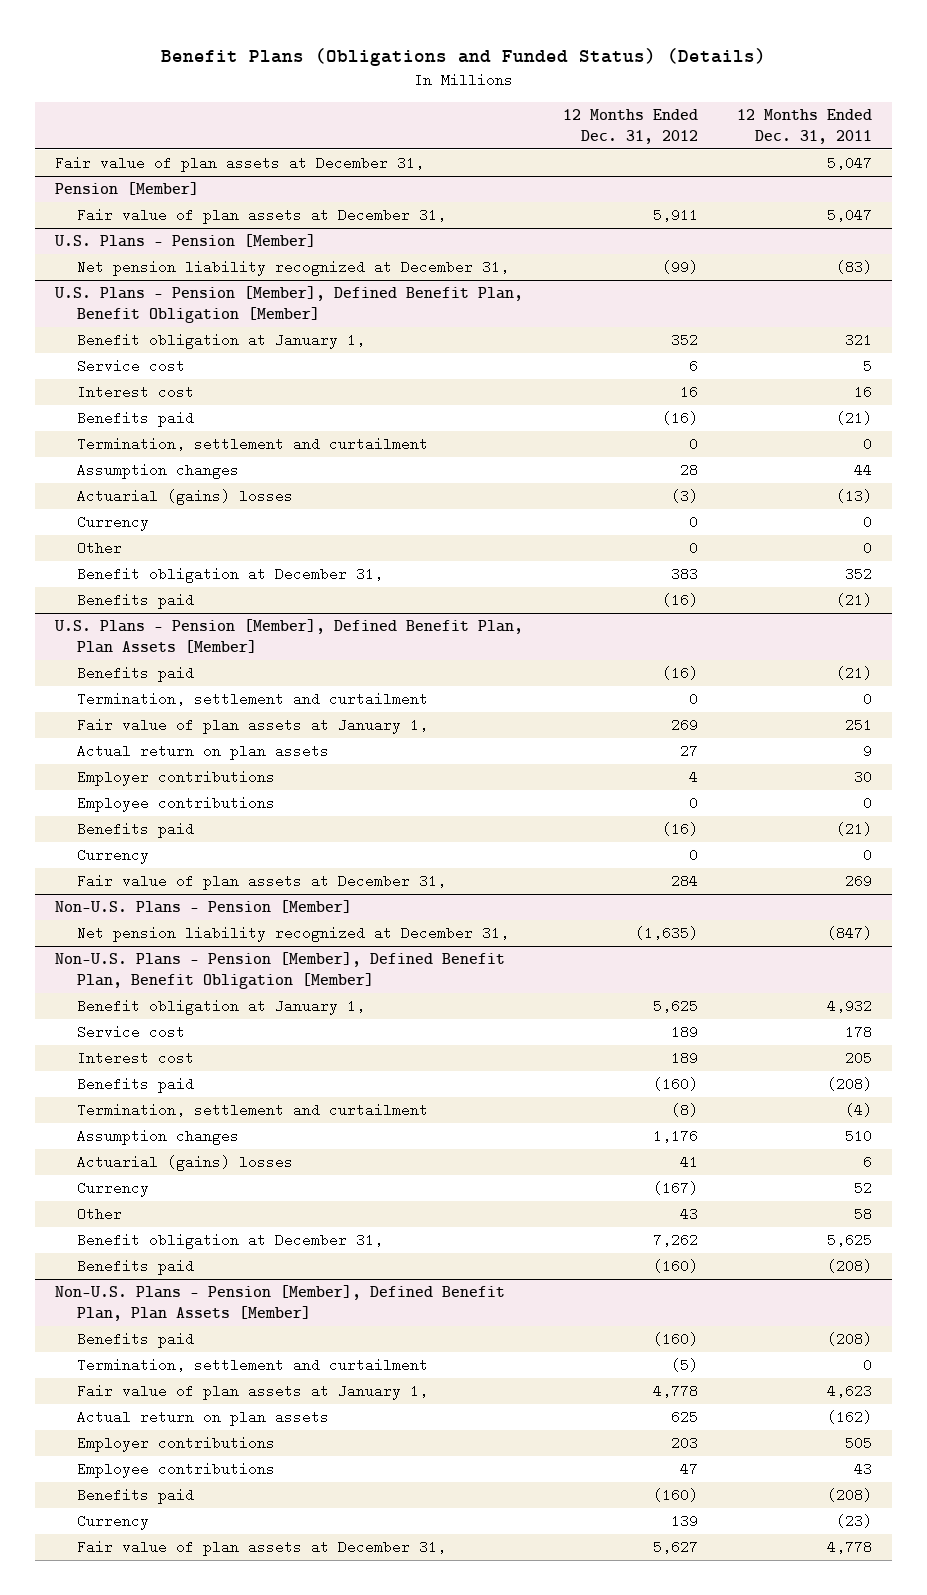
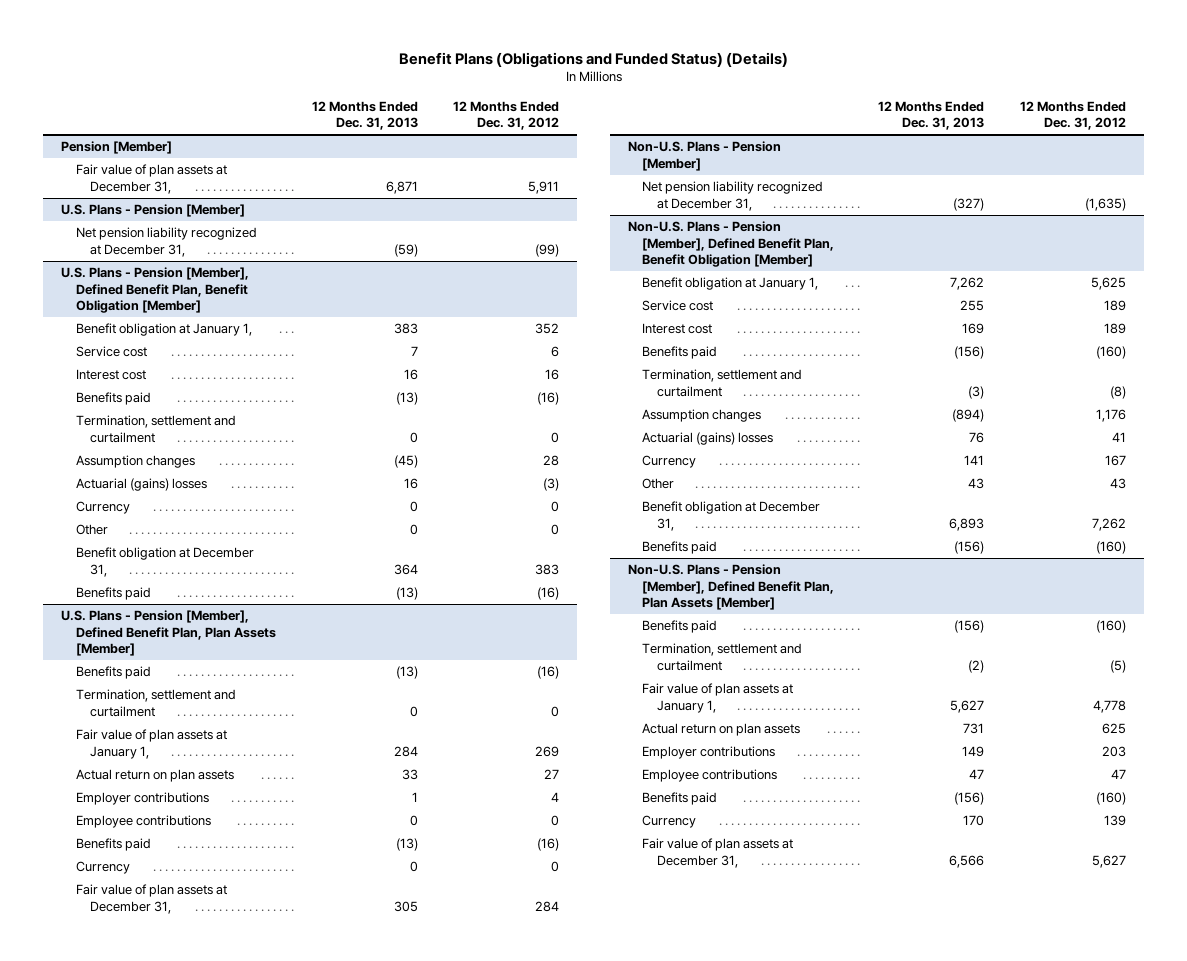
[737,108,873,144] 12 Months Ended Dec. 31, 2011 -> none
none -> [311,100,418,131] 12 Months Ended Dec. 31, 2013
[54,155,424,172] Fair value of plan assets at December 31, -> none
[652,1180,698,1195] (167) -> [1104,455,1126,467] 167

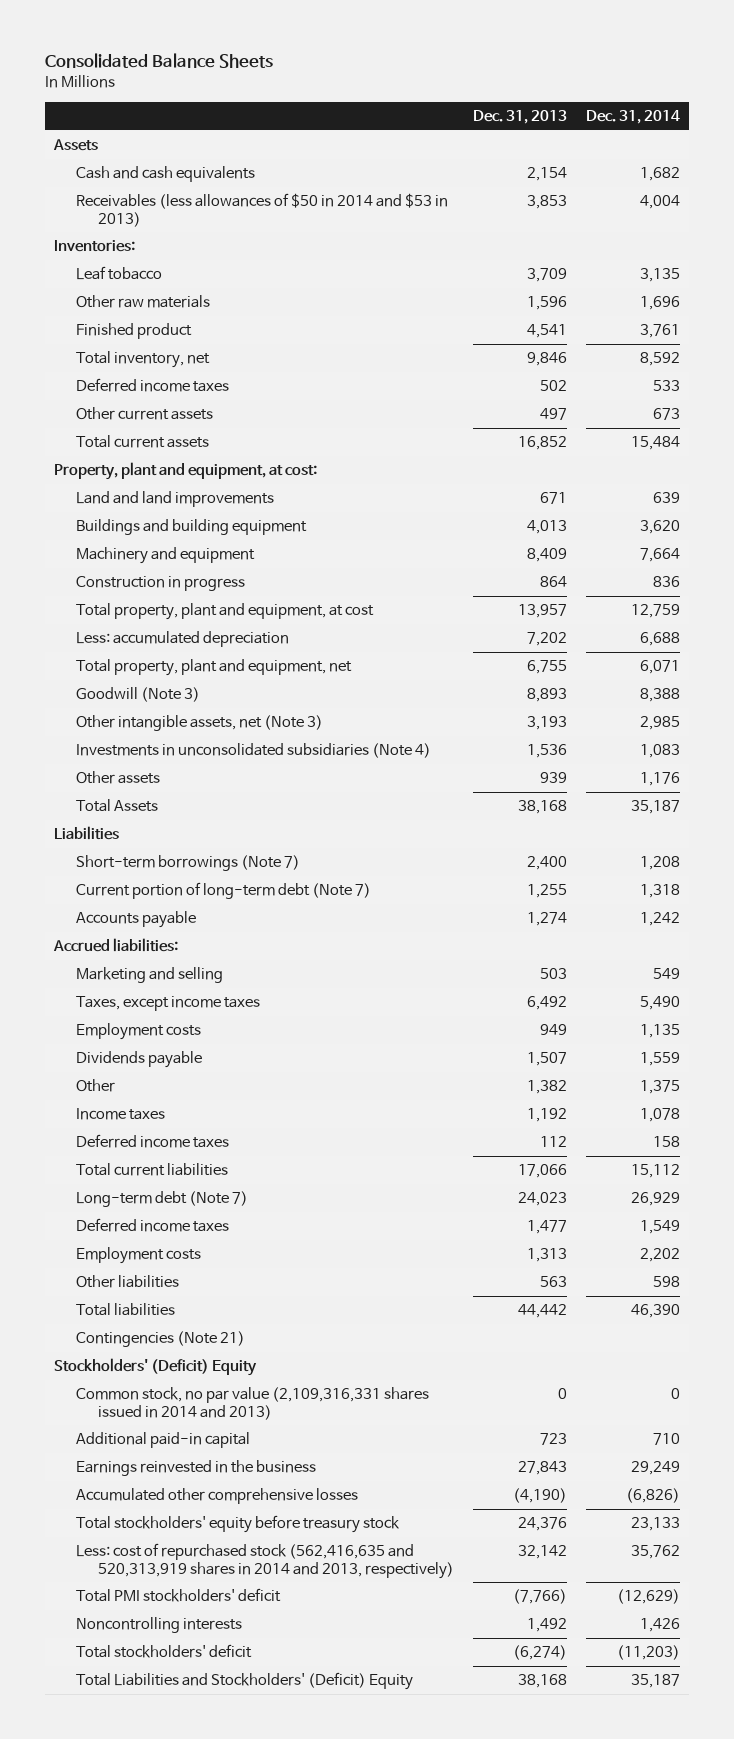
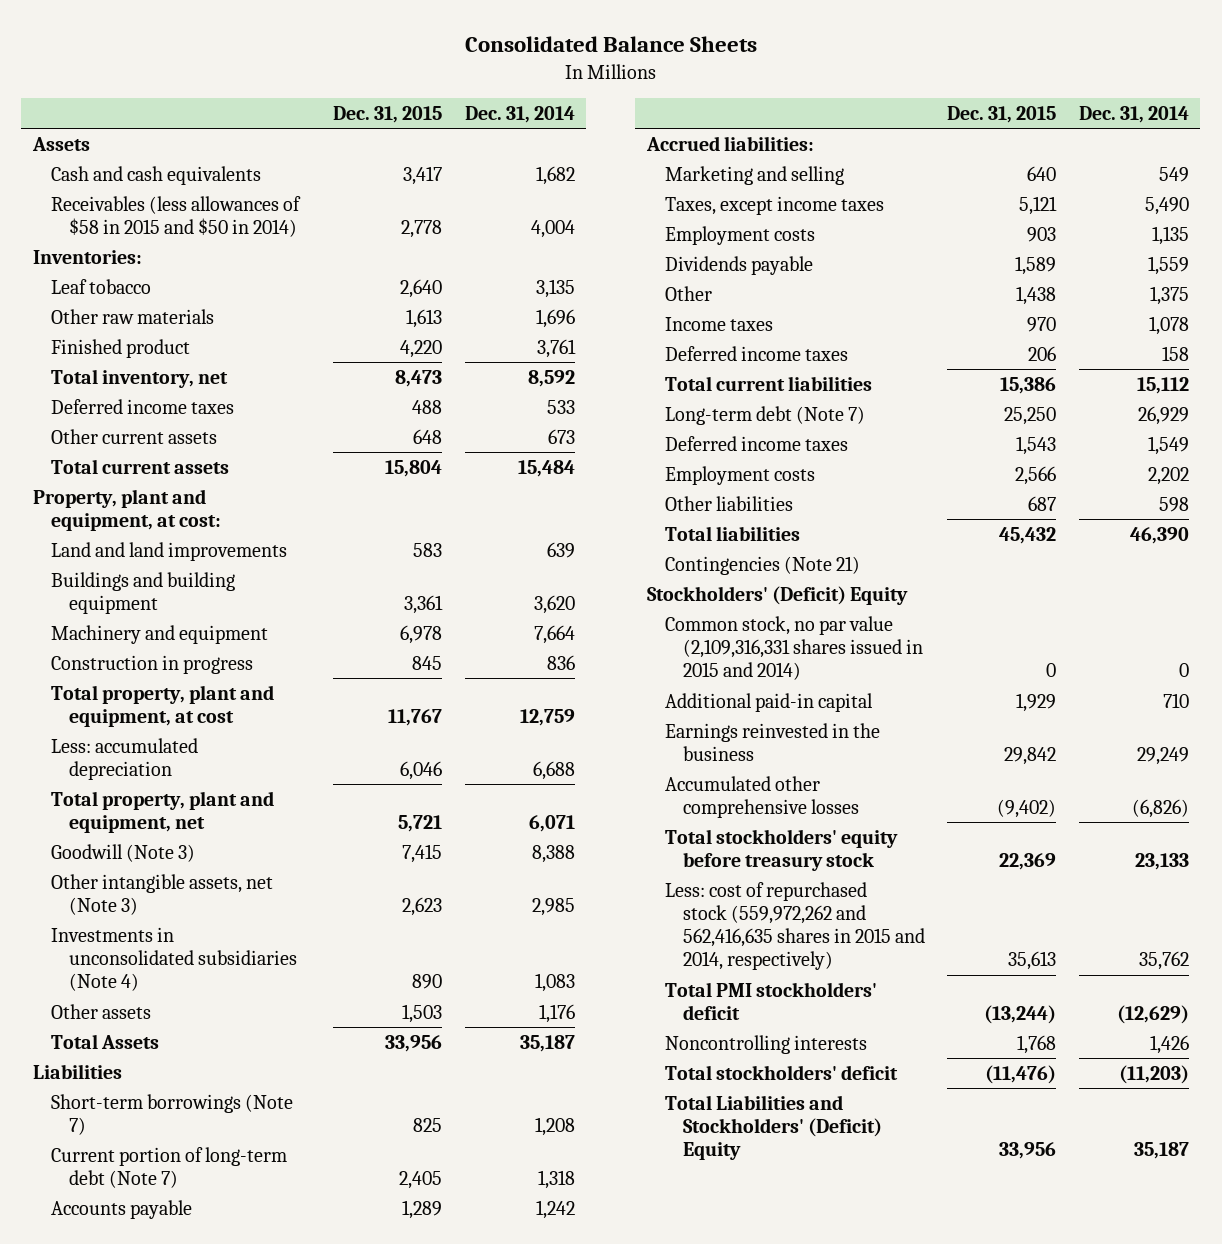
[472,109,567,124] Dec. 31, 2013 -> none
none -> [333,106,443,124] Dec. 31, 2015
[75,193,448,227] Receivables (less allowances of $50 in 2014 and $53 in 2013) -> [50,195,301,238] Receivables (less allowances of $58 in 2015 and $50 in 2014)
[75,1387,429,1420] Common stock, no par value (2,109,316,331 shares issued in 2014 and 2013) -> [664,615,923,681] Common stock, no par value (2,109,316,331 shares issued in 2015 and 2014)
[75,1543,454,1579] Less: cost of repurchased stock (562,416,635 and 520,313,919 shares in 2014 and 2013, respectively) -> [664,881,925,971] Less: cost of repurchased stock (559,972,262 and 562,416,635 shares in 2015 and 2014, respectively)

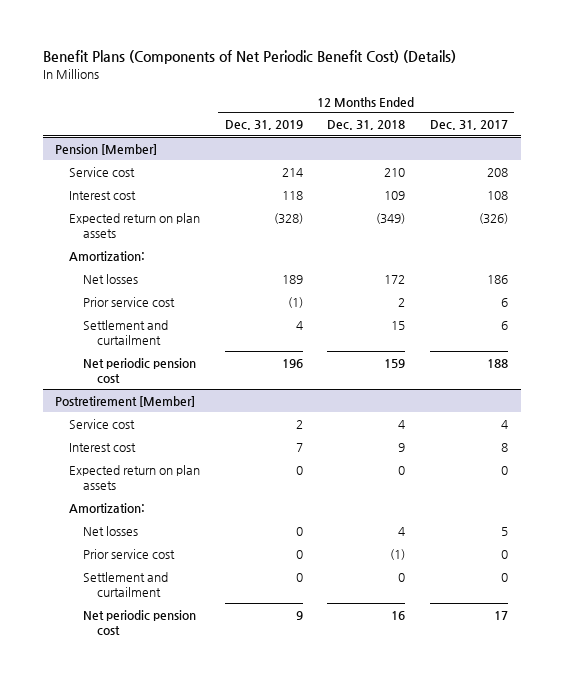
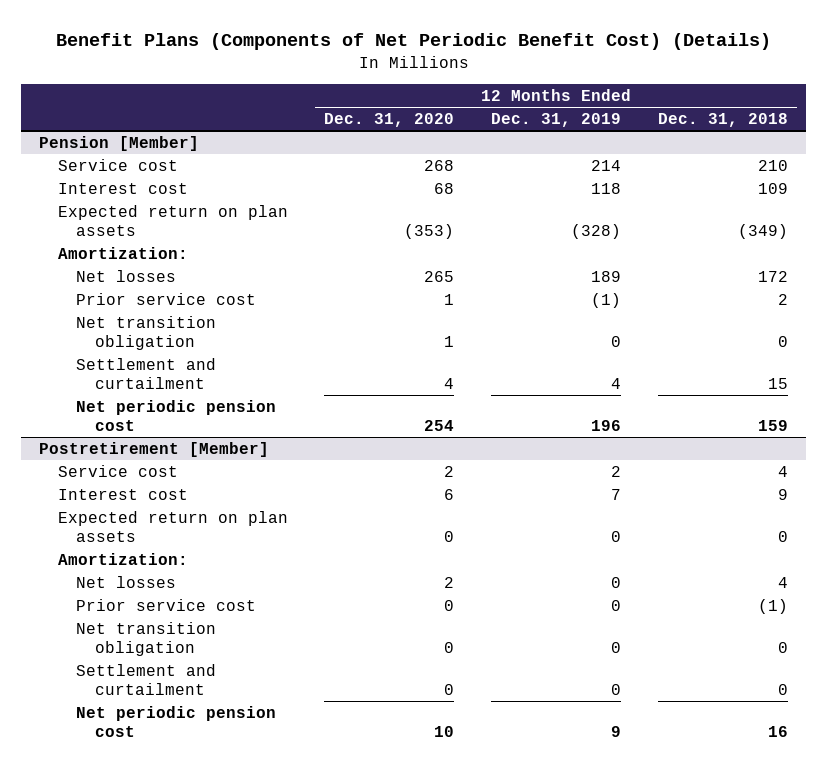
[430,120,509,131] Dec. 31, 2017 -> none
none -> [324,113,455,128] Dec. 31, 2020
none -> [76,315,217,350] Net transition obligation
none -> [76,621,217,656] Net transition obligation

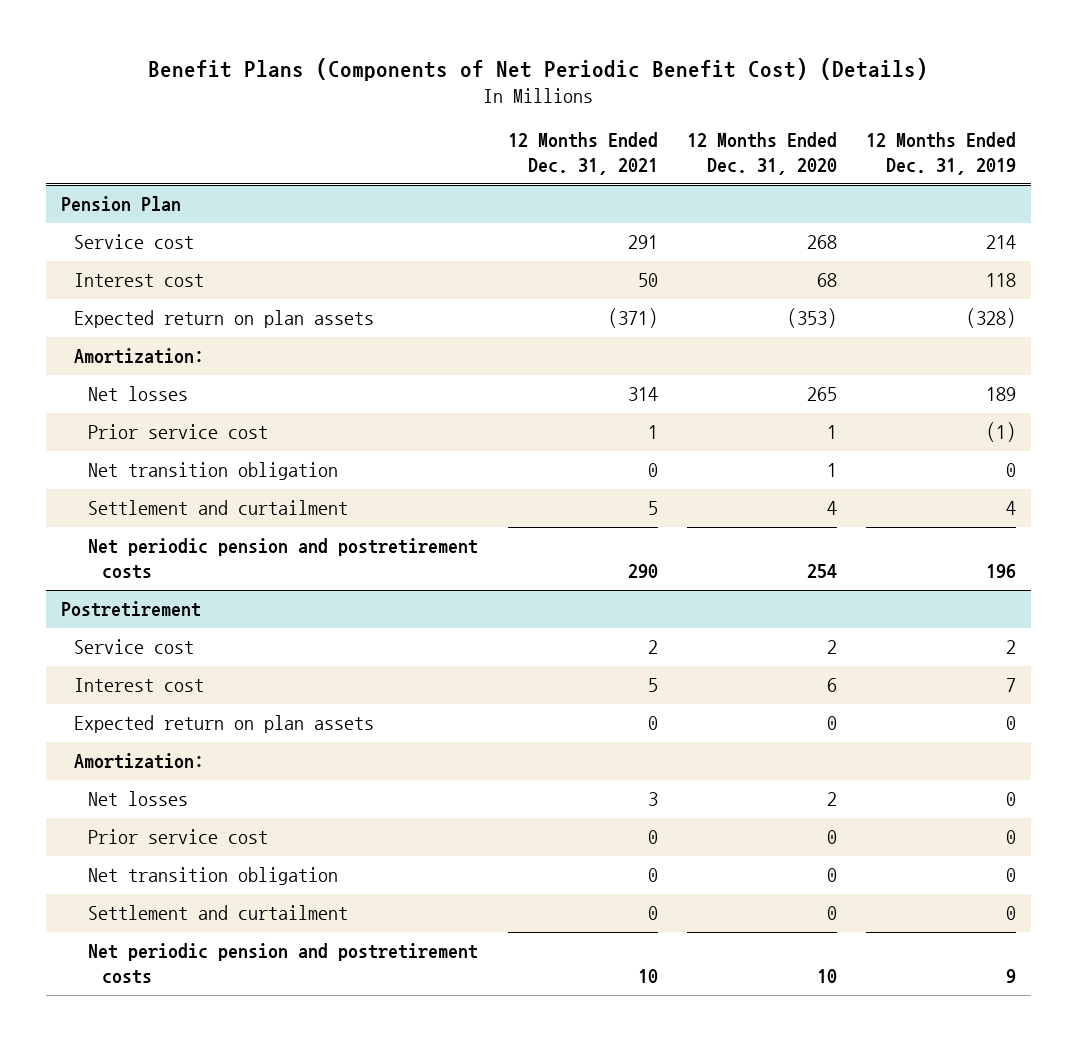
[657,113,788,128] Dec. 31, 2018 -> none
none -> [507,132,658,176] 12 Months Ended Dec. 31, 2021
[39,135,200,151] Pension [Member] -> [60,196,181,212] Pension Plan
[76,399,277,431] Net periodic pension cost -> [88,538,479,579] Net periodic pension and postretirement costs
[39,441,270,457] Postretirement [Member] -> [60,601,201,618] Postretirement
[76,705,277,737] Net periodic pension cost -> [88,943,479,984] Net periodic pension and postretirement costs

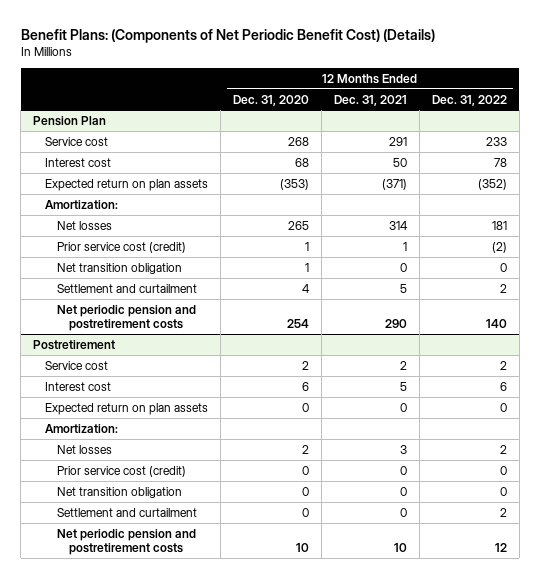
[148,57,929,81] Benefit Plans (Components of Net Periodic Benefit Cost) (Details) -> [20,28,435,43] Benefit Plans: (Components of Net Periodic Benefit Cost) (Details)
[866,132,1017,176] 12 Months Ended Dec. 31, 2019 -> none
none -> [431,94,507,106] Dec. 31, 2022
[88,424,269,440] Prior service cost -> [56,241,186,253] Prior service cost (credit)
[88,829,269,845] Prior service cost -> [56,465,186,477] Prior service cost (credit)

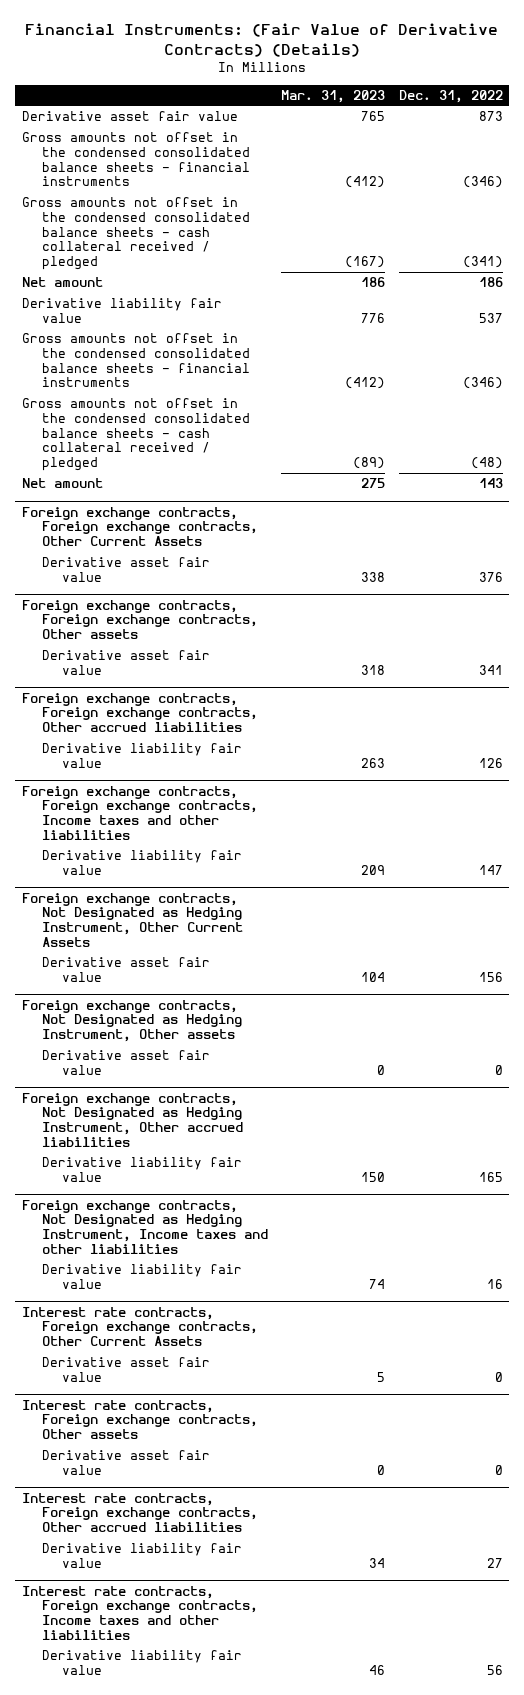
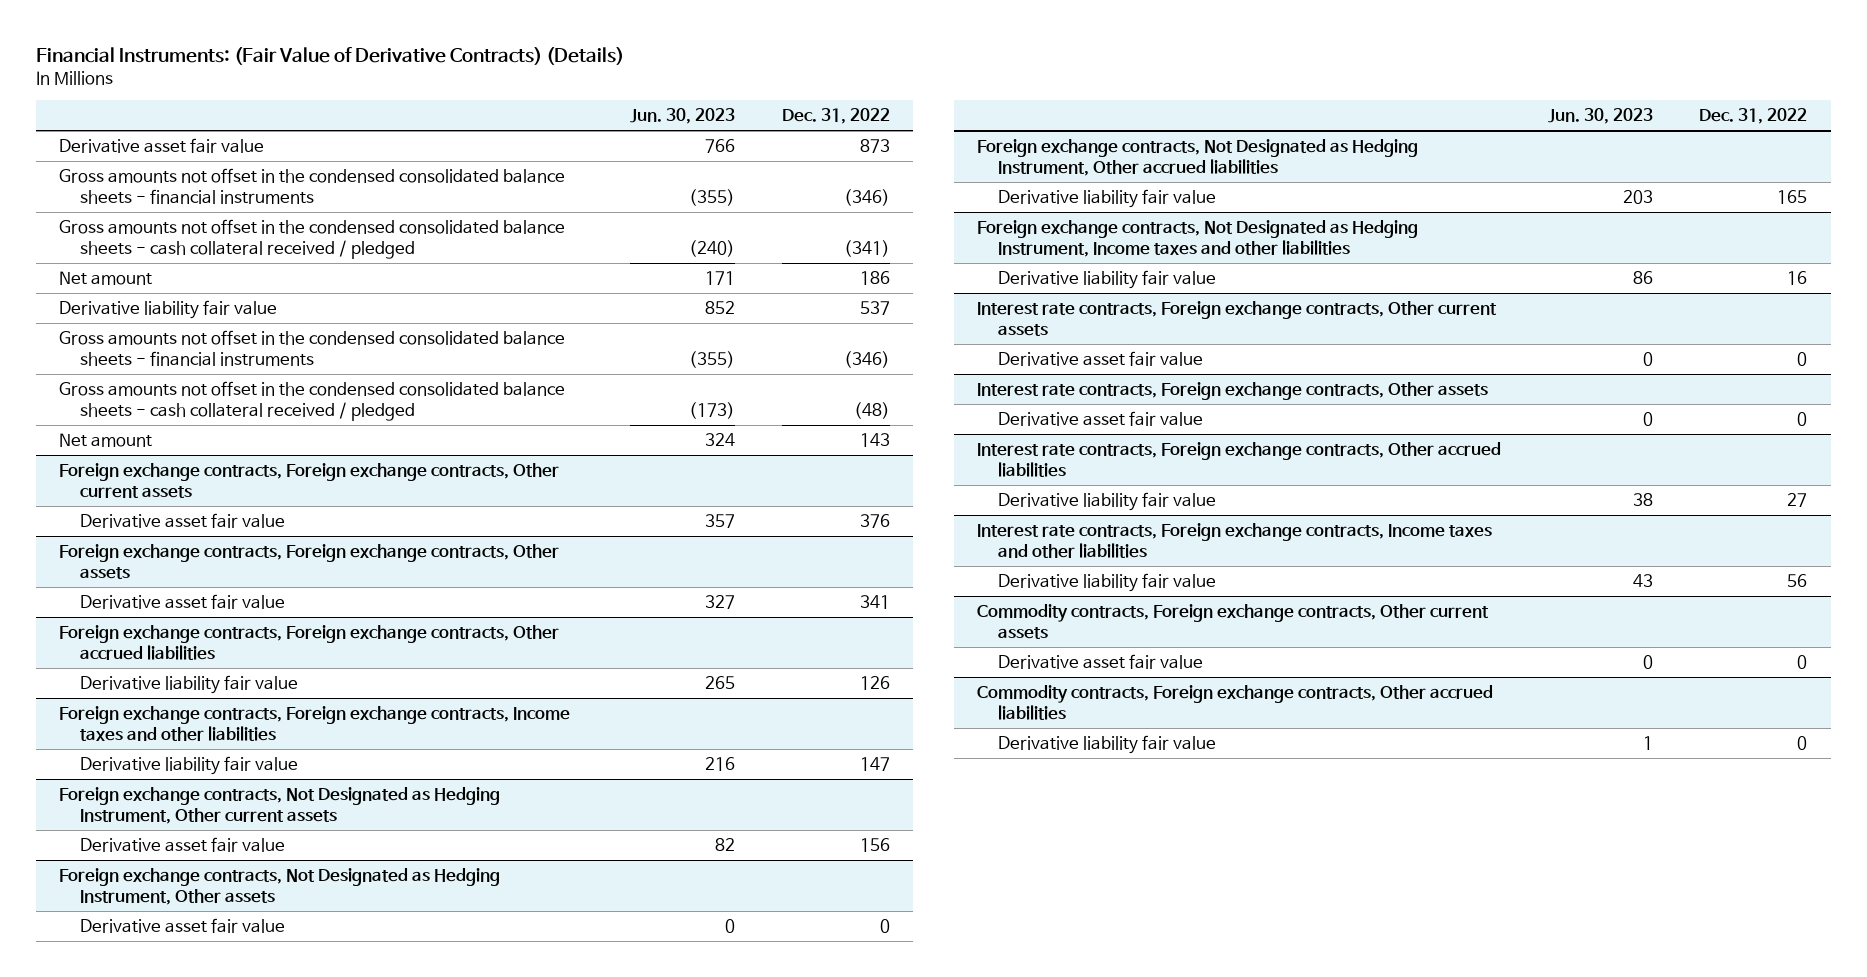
[281,89,386,103] Mar. 31, 2023 -> none
none -> [629,108,735,125] Jun. 30, 2023
[21,506,258,546] Foreign exchange contracts, Foreign exchange contracts, Other Current Assets -> [59,462,560,499] Foreign exchange contracts, Foreign exchange contracts, Other current assets
[21,892,243,947] Foreign exchange contracts, Not Designated as Hedging Instrument, Other Current Assets -> [59,786,501,825] Foreign exchange contracts, Not Designated as Hedging Instrument, Other current assets
[21,1306,258,1346] Interest rate contracts, Foreign exchange contracts, Other Current Assets -> [977,300,1498,337] Interest rate contracts, Foreign exchange contracts, Other current assets
none -> [977,603,1490,640] Commodity contracts, Foreign exchange contracts, Other current assets
none -> [997,653,1203,669] Derivative asset fair value
none -> [977,684,1494,721] Commodity contracts, Foreign exchange contracts, Other accrued liabilities
none -> [997,734,1216,754] Derivative liability fair value

